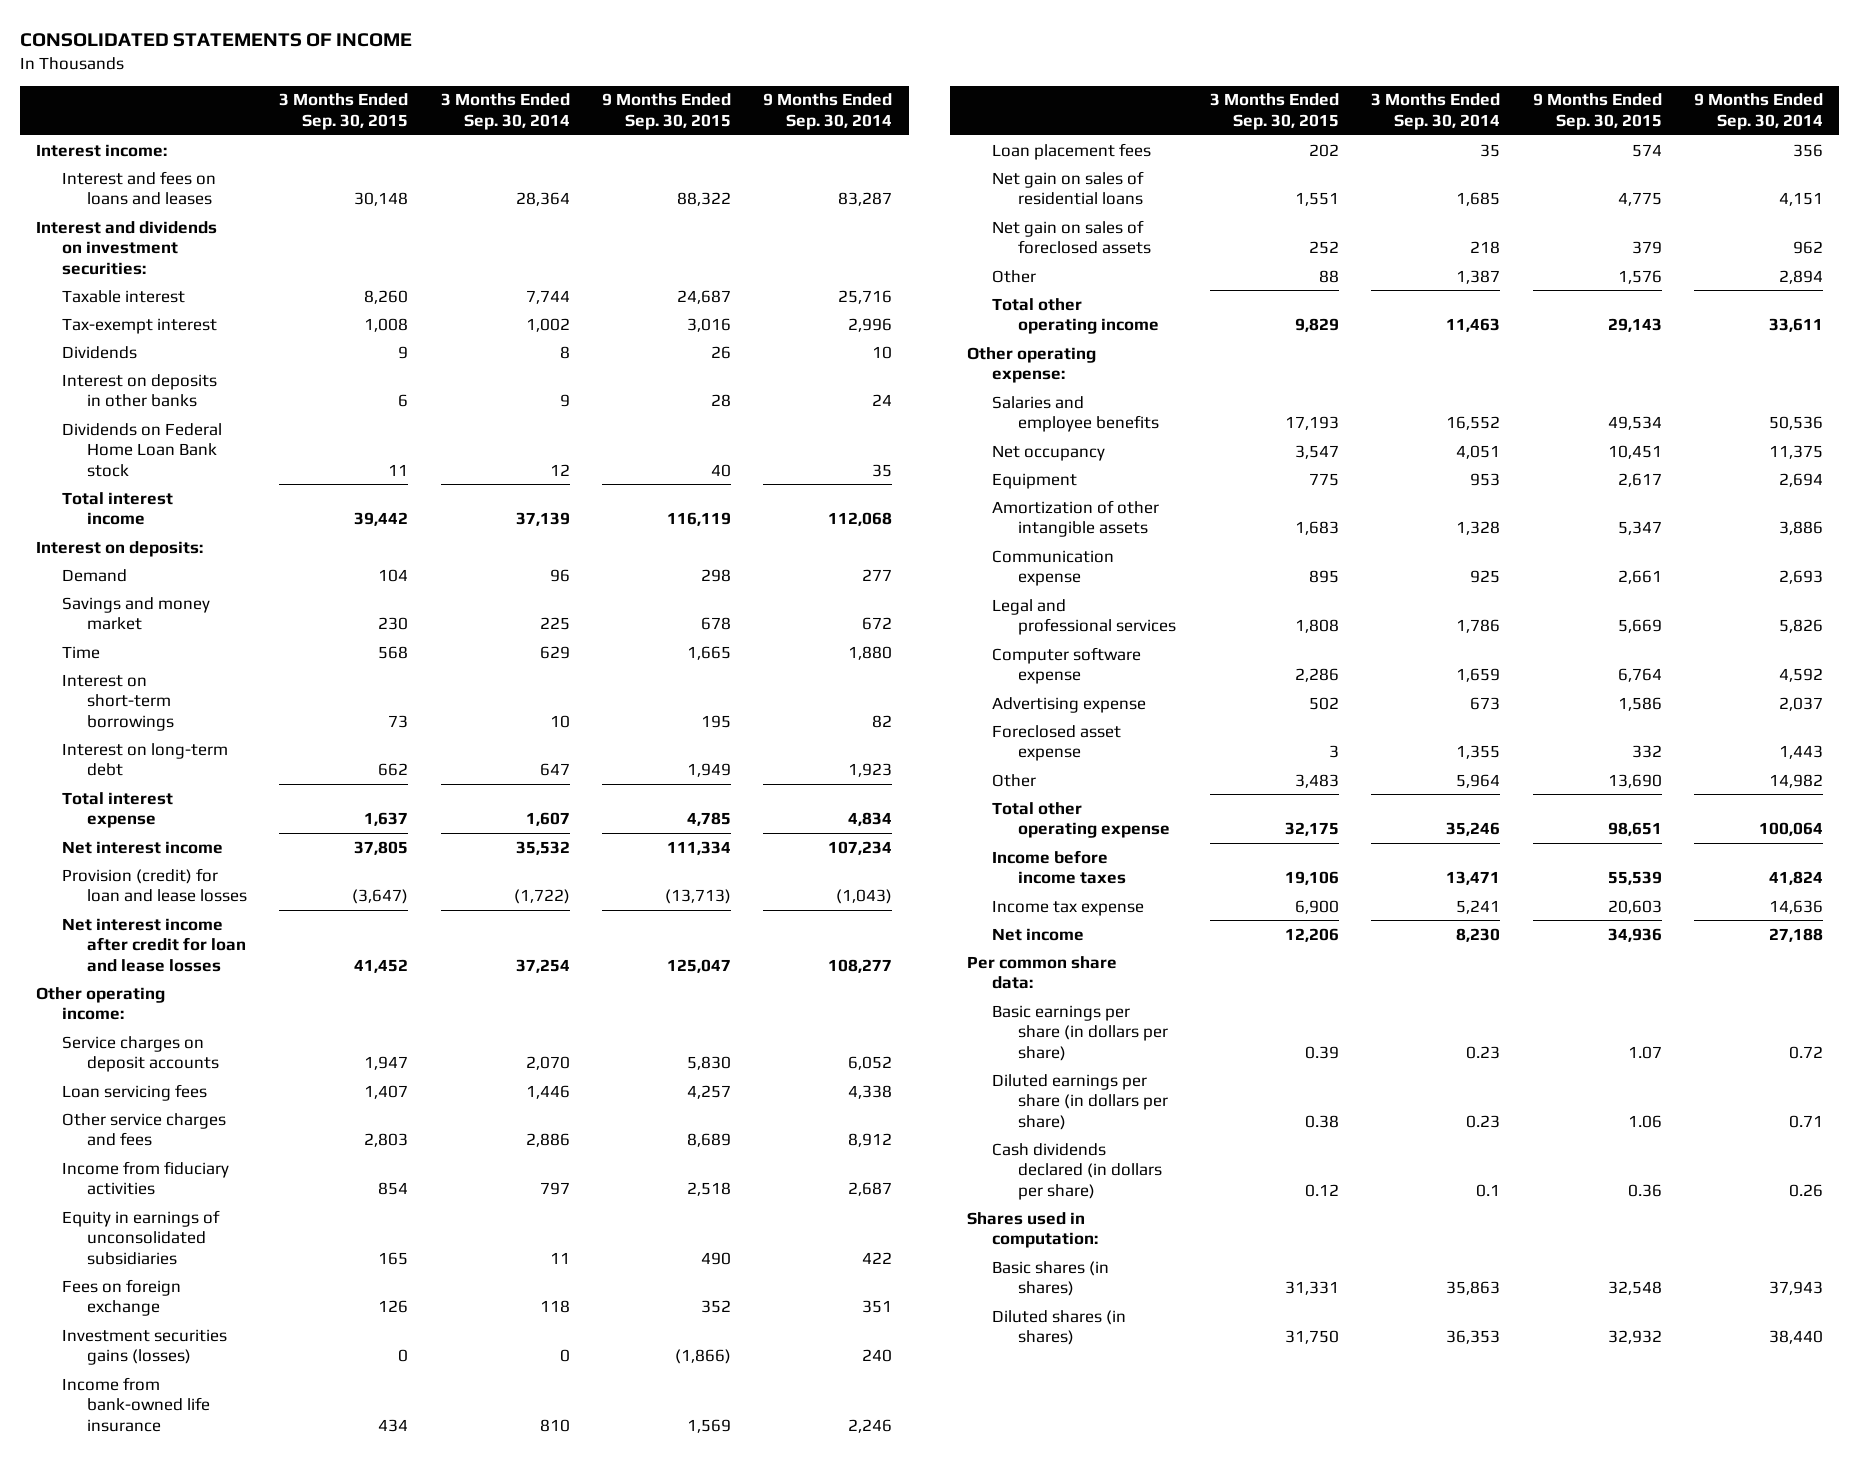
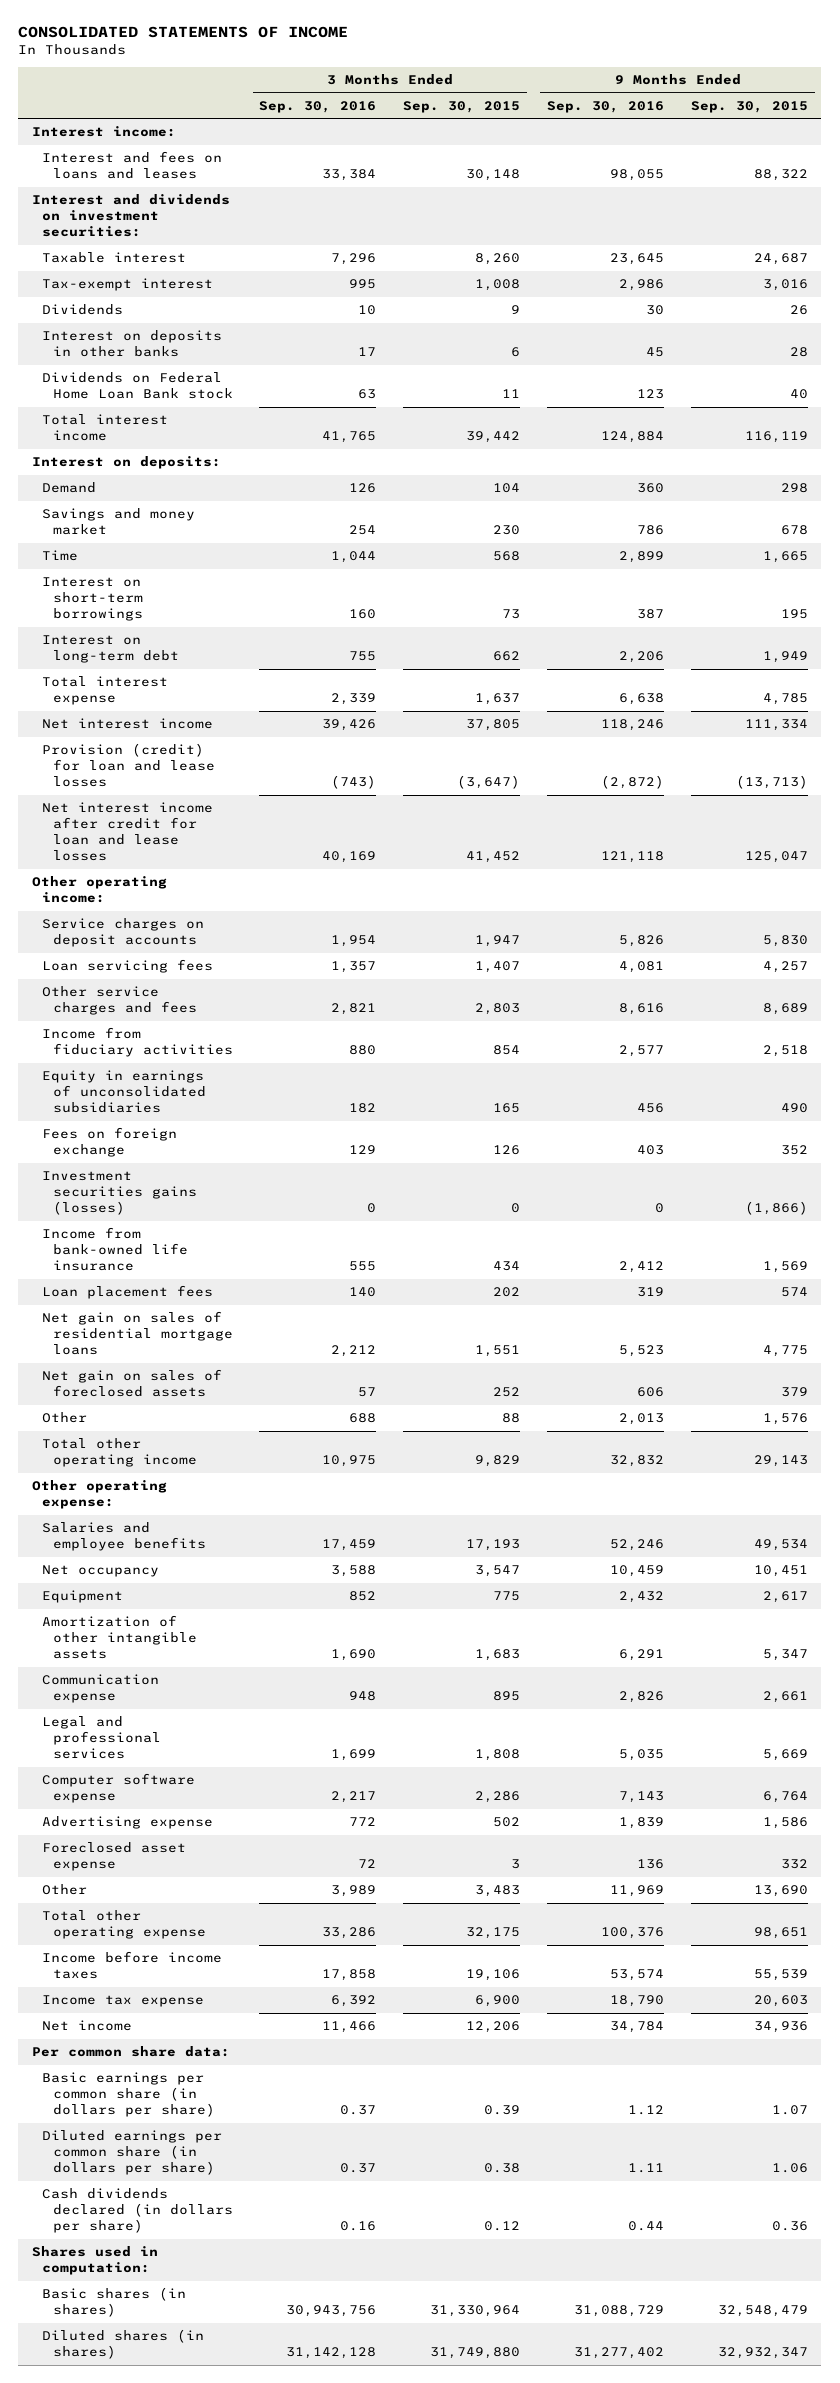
[440,93,570,130] 3 Months Ended Sep. 30, 2014 -> none
[763,93,893,130] 9 Months Ended Sep. 30, 2014 -> none
none -> [259,100,377,113] Sep. 30, 2016
none -> [547,100,665,113] Sep. 30, 2016
[992,170,1145,206] Net gain on sales of residential loans -> [42,1311,233,1356] Net gain on sales of residential mortgage loans
[992,1004,1168,1061] Basic earnings per share (in dollars per share) -> [42,2072,215,2118] Basic earnings per common share (in dollars per share)
[992,1073,1168,1130] Diluted earnings per share (in dollars per share) -> [42,2130,223,2176] Diluted earnings per common share (in dollars per share)
[1284,1281,1339,1296] 31,331 -> [430,2305,521,2318] 31,330,964
[1607,1281,1662,1296] 32,548 -> [717,2305,808,2318] 32,548,479
[1284,1330,1339,1345] 31,750 -> [430,2347,521,2360] 31,749,880
[1607,1330,1662,1345] 32,932 -> [717,2347,808,2360] 32,932,347

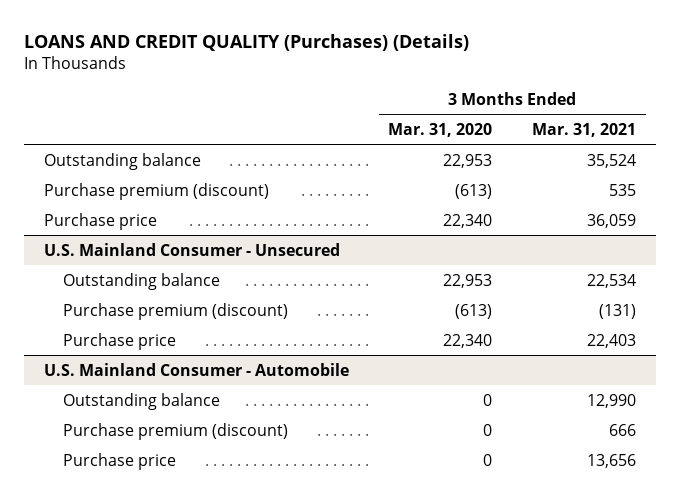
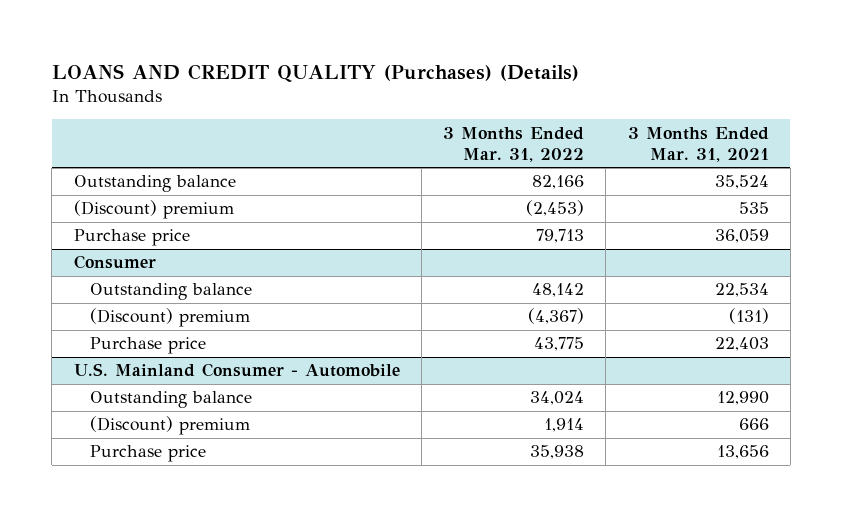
[388,122,493,137] Mar. 31, 2020 -> none
none -> [443,126,585,162] 3 Months Ended Mar. 31, 2022
[43,182,269,200] Purchase premium (discount) -> [73,200,234,220] (Discount) premium
[43,242,340,256] U.S. Mainland Consumer - Unsecured -> [73,255,156,270] Consumer
[62,302,288,320] Purchase premium (discount) -> [89,308,250,328] (Discount) premium
[62,422,288,440] Purchase premium (discount) -> [89,416,250,436] (Discount) premium

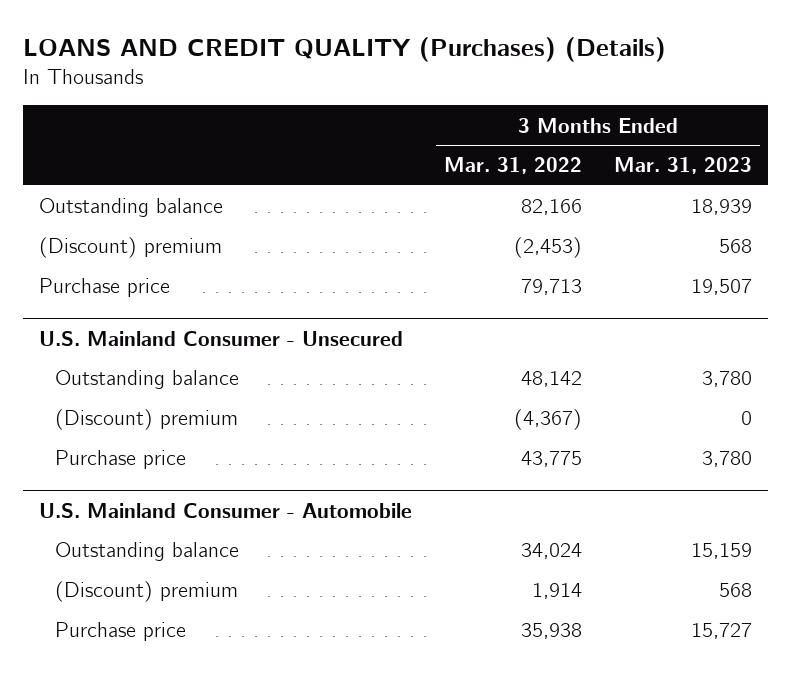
[627,126,769,162] 3 Months Ended Mar. 31, 2021 -> none
none -> [614,157,753,175] Mar. 31, 2023
[73,255,156,270] Consumer -> [39,330,404,346] U.S. Mainland Consumer - Unsecured

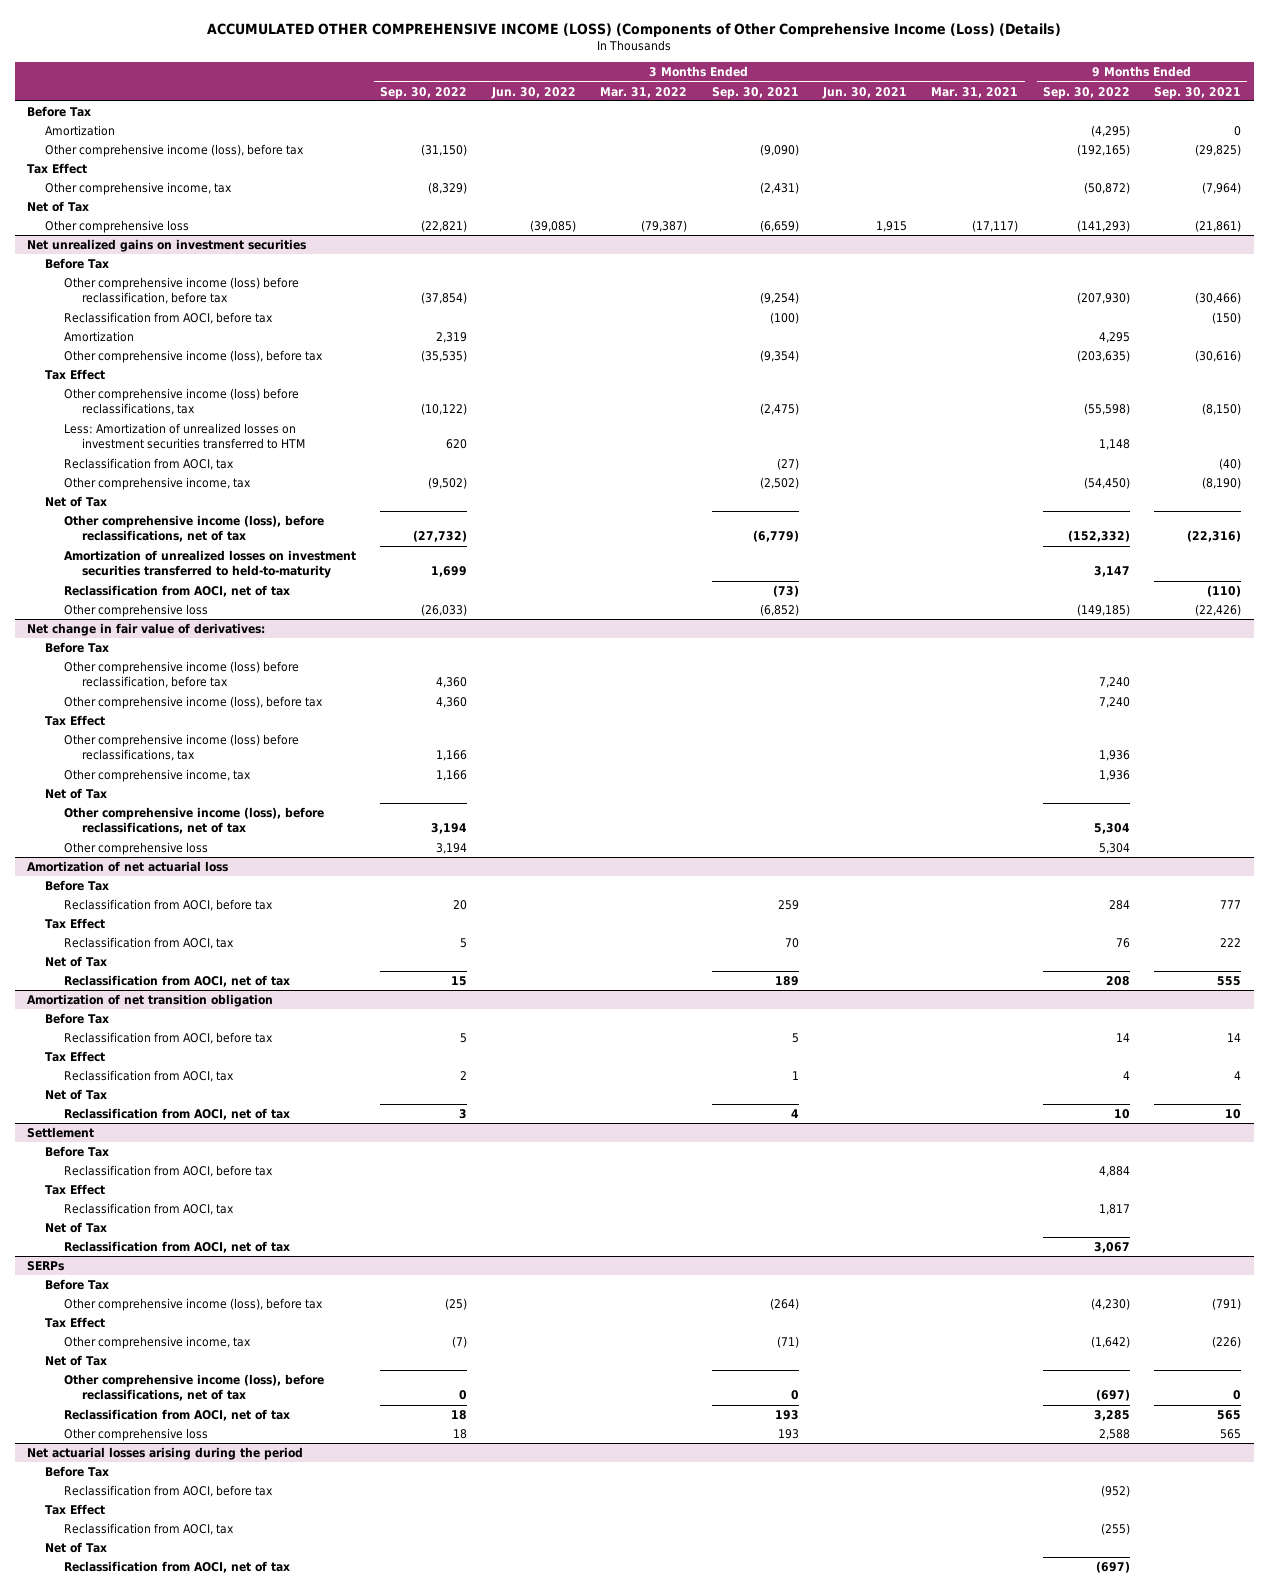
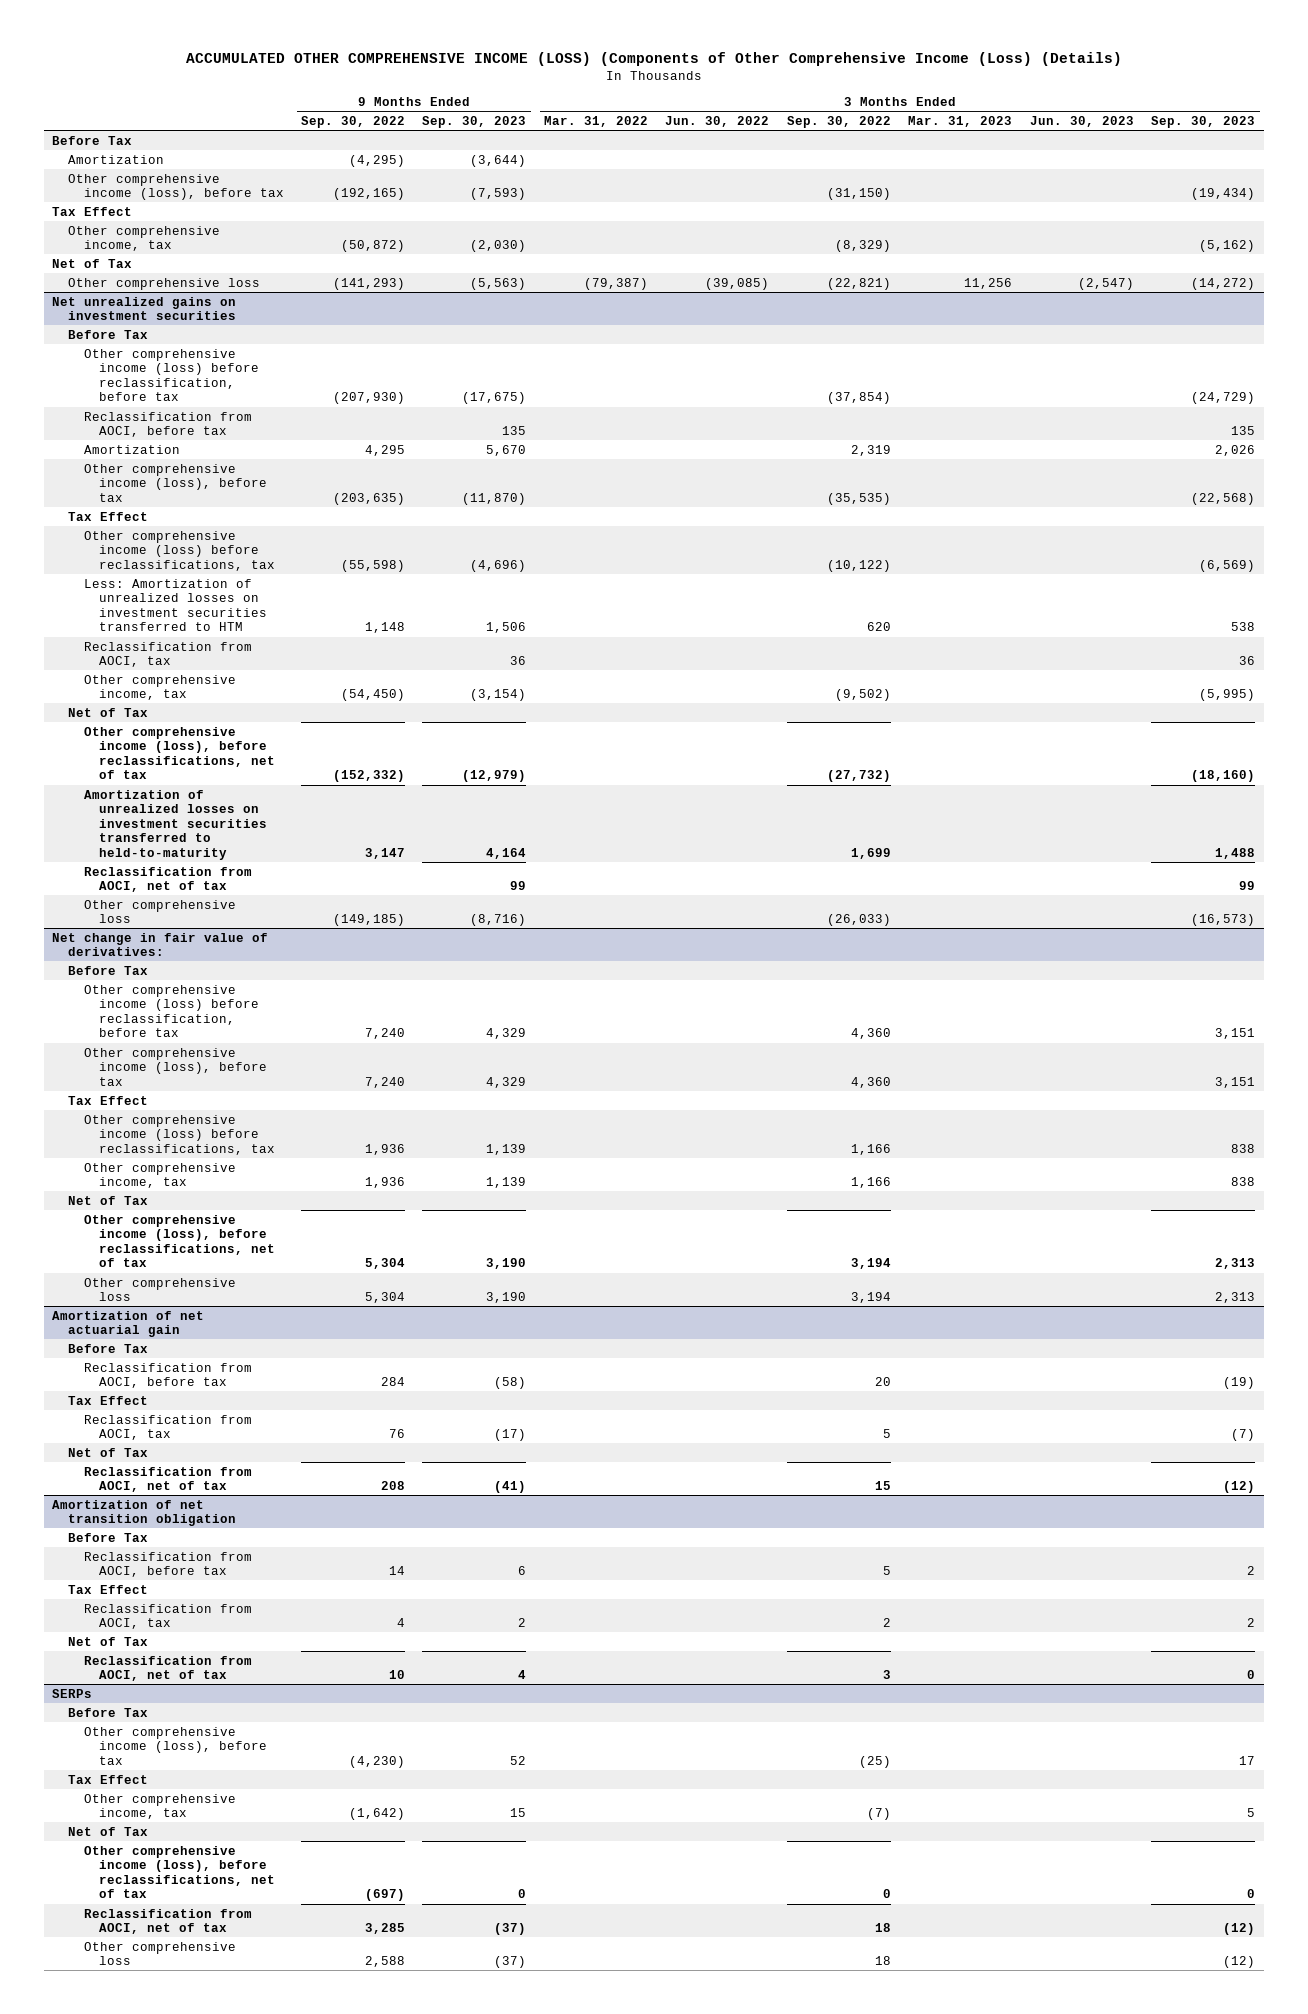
[711,86,799,99] Sep. 30, 2021 -> none
[822,86,908,99] Jun. 30, 2021 -> none
[931,86,1019,98] Mar. 31, 2021 -> none
[1154,86,1242,99] Sep. 30, 2021 -> none
none -> [422,116,527,129] Sep. 30, 2023
none -> [908,116,1013,128] Mar. 31, 2023
none -> [1029,116,1134,128] Jun. 30, 2023
none -> [1151,116,1256,129] Sep. 30, 2023
[26,861,228,873] Amortization of net actuarial loss -> [52,1310,205,1338] Amortization of net actuarial gain
[26,1127,94,1139] Settlement -> none
[45,1146,110,1158] Before Tax -> none
[63,1165,273,1178] Reclassification from AOCI, before tax -> none
[45,1184,106,1196] Tax Effect -> none
[63,1203,234,1216] Reclassification from AOCI, tax -> none
[45,1222,108,1234] Net of Tax -> none
[63,1241,290,1254] Reclassification from AOCI, net of tax -> none
[26,1447,303,1461] Net actuarial losses arising during the period -> none
[45,1466,110,1478] Before Tax -> none
[63,1485,273,1498] Reclassification from AOCI, before tax -> none
[45,1504,106,1516] Tax Effect -> none
[63,1523,234,1536] Reclassification from AOCI, tax -> none
[45,1542,108,1554] Net of Tax -> none
[63,1561,290,1574] Reclassification from AOCI, net of tax -> none

